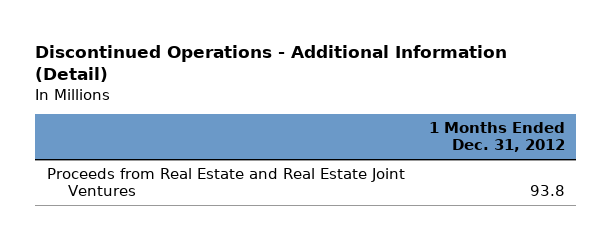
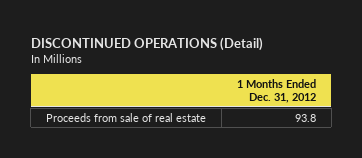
[35,44,508,83] Discontinued Operations - Additional Information (Detail) -> [30,37,263,52] DISCONTINUED OPERATIONS (Detail)
[47,168,406,197] Proceeds from Real Estate and Real Estate Joint Ventures -> [46,112,207,122] Proceeds from sale of real estate

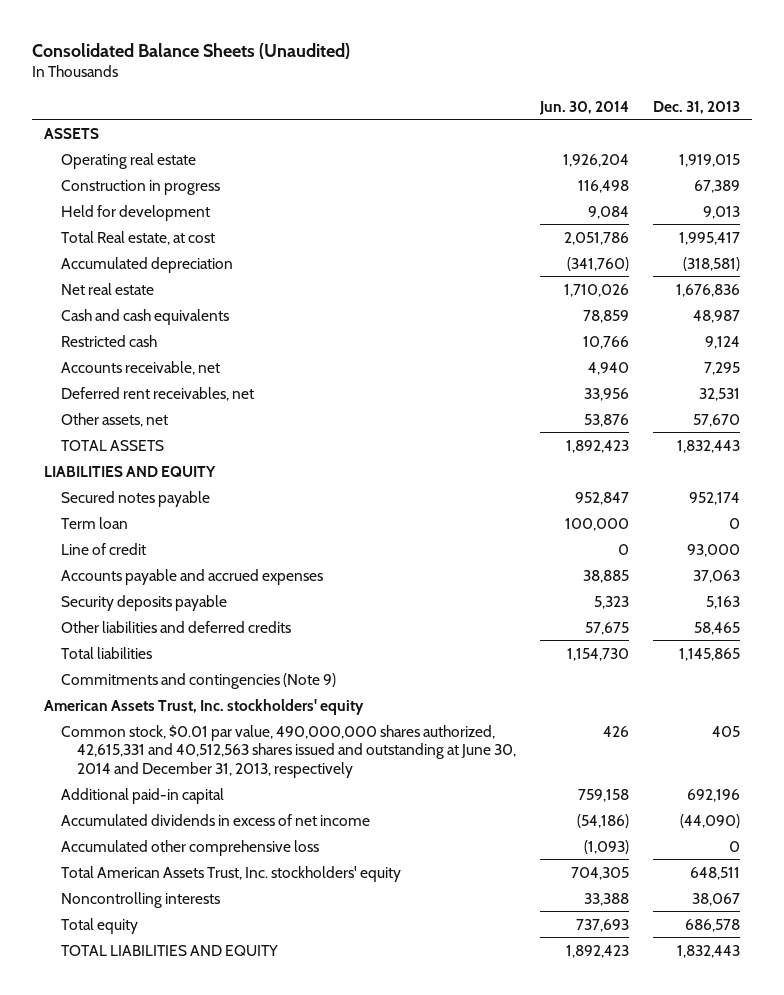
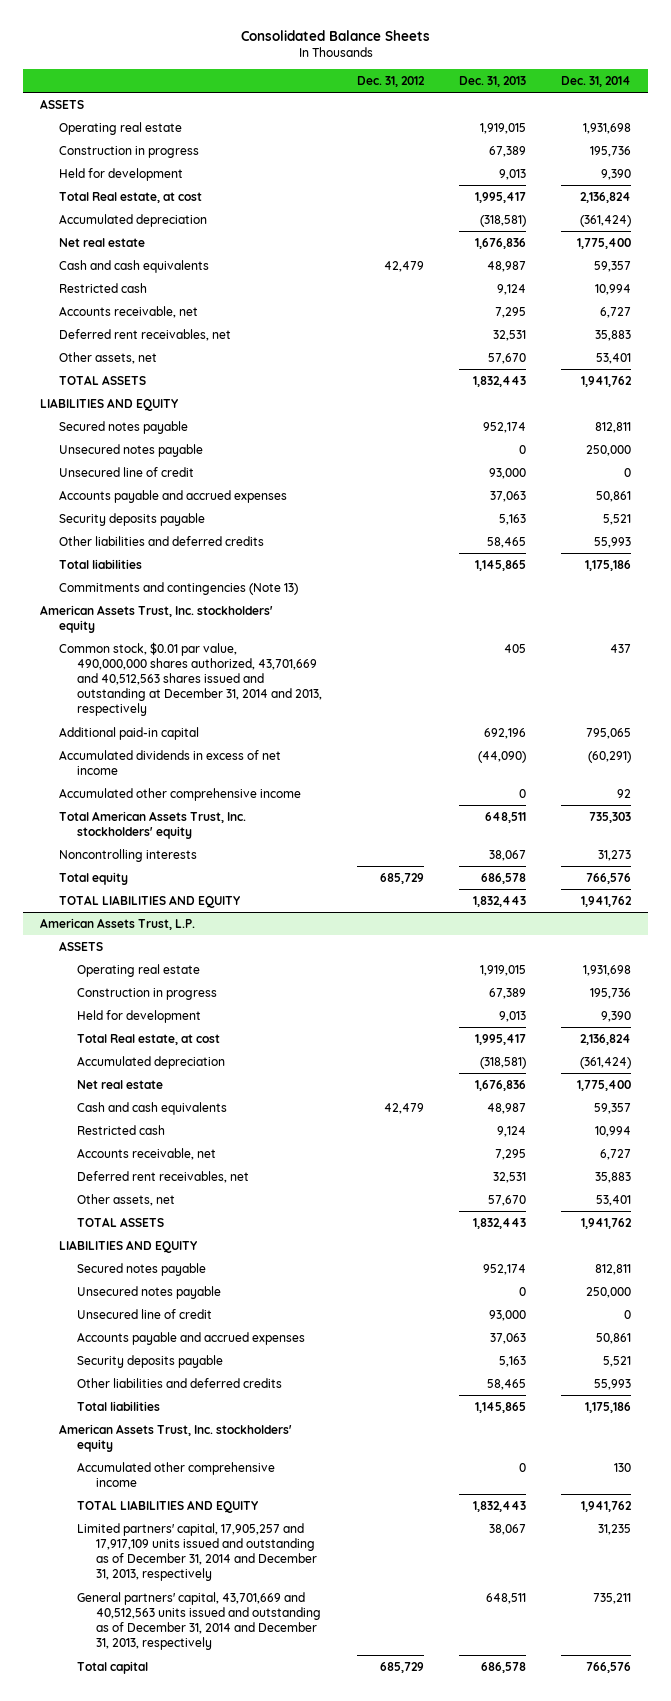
[32,42,351,59] Consolidated Balance Sheets (Unaudited) -> [240,30,430,42] Consolidated Balance Sheets
[538,100,629,115] Jun. 30, 2014 -> none
none -> [357,75,426,87] Dec. 31, 2012
none -> [560,75,631,87] Dec. 31, 2014
[60,516,128,529] Term loan -> [58,443,203,457] Unsecured notes payable
[60,542,146,555] Line of credit -> [58,466,194,477] Unsecured line of credit
[60,672,336,689] Commitments and contingencies (Note 9) -> [58,581,298,595] Commitments and contingencies (Note 13)
[60,724,516,778] Common stock, $0.01 par value, 490,000,000 shares authorized, 42,615,331 and 40,512,563 shares issued and outstanding at June 30, 2014 and December 31, 2013, respectively -> [58,641,323,717] Common stock, $0.01 par value, 490,000,000 shares authorized, 43,701,669 and 40,512,563 shares issued and outstanding at December 31, 2014 and 2013, respectively
[60,839,319,856] Accumulated other comprehensive loss -> [58,787,301,801] Accumulated other comprehensive income
none -> [40,917,196,930] American Assets Trust, L.P.
none -> [58,940,103,951] ASSETS
none -> [77,963,201,977] Operating real estate
none -> [77,987,218,1000] Construction in progress
none -> [77,1009,202,1023] Held for development
none -> [77,1033,221,1045] Total Real estate, at cost
none -> [77,1055,226,1069] Accumulated depreciation
none -> [77,1079,164,1089] Net real estate
none -> [77,1101,228,1115] Cash and cash equivalents
none -> [77,1124,166,1135] Restricted cash
none -> [77,1147,217,1160] Accounts receivable, net
none -> [77,1170,250,1183] Deferred rent receivables, net
none -> [77,1193,176,1206] Other assets, net
none -> [77,1216,165,1227] TOTAL ASSETS
none -> [58,1239,197,1253] LIABILITIES AND EQUITY
none -> [77,1262,207,1276] Secured notes payable
none -> [77,1285,222,1299] Unsecured notes payable
none -> [77,1308,213,1319] Unsecured line of credit
none -> [77,1331,306,1345] Accounts payable and accrued expenses
none -> [77,1354,224,1368] Security deposits payable
none -> [77,1377,283,1388] Other liabilities and deferred credits
none -> [77,1400,161,1411] Total liabilities
none -> [58,1423,292,1452] American Assets Trust, Inc. stockholders' equity
none -> [77,1461,276,1487] Accumulated other comprehensive income
none -> [77,1499,259,1513] TOTAL LIABILITIES AND EQUITY
none -> [77,1522,317,1582] Limited partners' capital, 17,905,257 and 17,917,109 units issued and outstanding as of December 31, 2014 and December 31, 2013, respectively
none -> [77,1591,321,1651] General partners' capital, 43,701,669 and 40,512,563 units issued and outstanding as of December 31, 2014 and December 31, 2013, respectively
none -> [77,1660,149,1674] Total capital

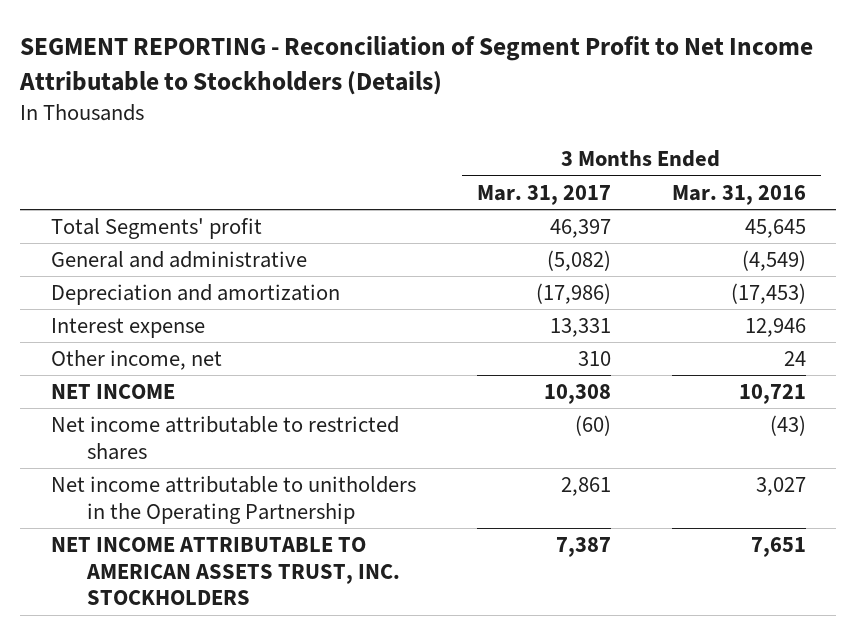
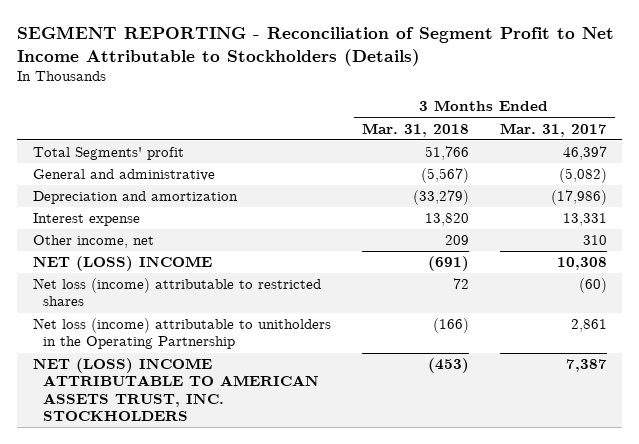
[671,184,806,205] Mar. 31, 2016 -> none
none -> [361,122,469,137] Mar. 31, 2018
[50,384,175,400] NET INCOME -> [32,256,212,272] NET (LOSS) INCOME
[50,416,399,460] Net income attributable to restricted shares -> [32,278,321,307] Net loss (income) attributable to restricted shares
[50,476,416,524] Net income attributable to unitholders in the Operating Partnership -> [32,318,331,350] Net loss (income) attributable to unitholders in the Operating Partnership
[50,537,400,606] NET INCOME ATTRIBUTABLE TO AMERICAN ASSETS TRUST, INC. STOCKHOLDERS -> [32,358,319,422] NET (LOSS) INCOME ATTRIBUTABLE TO AMERICAN ASSETS TRUST, INC. STOCKHOLDERS

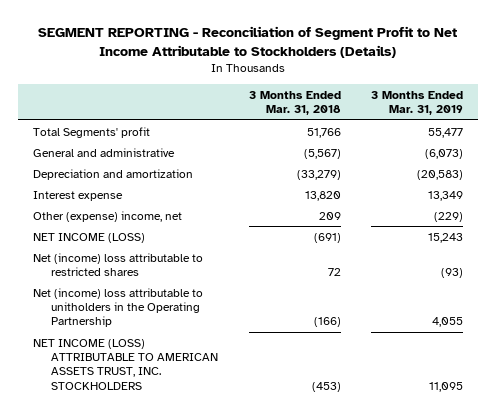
[499,122,607,137] Mar. 31, 2017 -> none
none -> [371,91,464,116] 3 Months Ended Mar. 31, 2019
[32,235,154,249] Other income, net -> [32,210,182,222] Other (expense) income, net
[32,256,212,272] NET (LOSS) INCOME -> [32,232,145,243] NET INCOME (LOSS)
[32,278,321,307] Net loss (income) attributable to restricted shares -> [32,252,203,276] Net (income) loss attributable to restricted shares
[32,318,331,350] Net loss (income) attributable to unitholders in the Operating Partnership -> [32,287,203,328] Net (income) loss attributable to unitholders in the Operating Partnership
[32,358,319,422] NET (LOSS) INCOME ATTRIBUTABLE TO AMERICAN ASSETS TRUST, INC. STOCKHOLDERS -> [32,338,219,390] NET INCOME (LOSS) ATTRIBUTABLE TO AMERICAN ASSETS TRUST, INC. STOCKHOLDERS

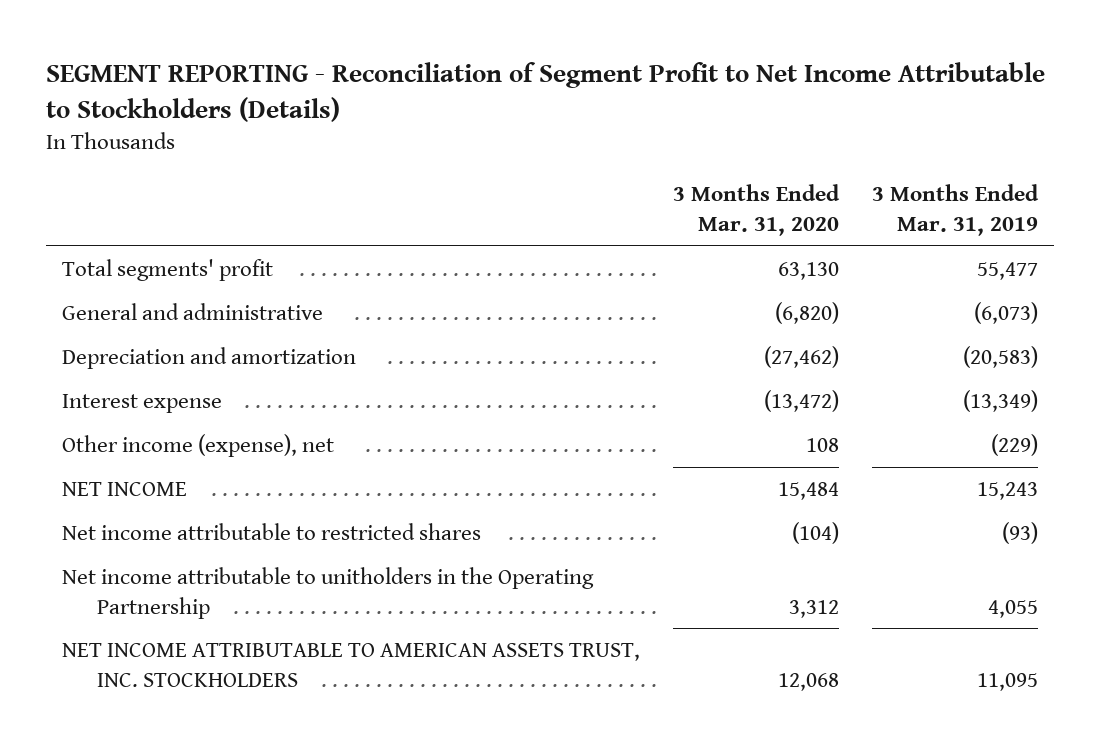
[248,91,341,116] 3 Months Ended Mar. 31, 2018 -> none
none -> [673,184,841,237] 3 Months Ended Mar. 31, 2020
[32,126,150,138] Total Segments' profit -> [62,258,274,281] Total segments' profit
[428,190,464,201] 13,349 -> [962,389,1038,412] (13,349)
[32,210,182,222] Other (expense) income, net -> [62,433,335,457] Other income (expense), net
[32,232,145,243] NET INCOME (LOSS) -> [62,481,188,496] NET INCOME
[32,252,203,276] Net (income) loss attributable to restricted shares -> [62,522,482,540] Net income attributable to restricted shares
[32,287,203,328] Net (income) loss attributable to unitholders in the Operating Partnership -> [62,566,595,619] Net income attributable to unitholders in the Operating Partnership
[32,338,219,390] NET INCOME (LOSS) ATTRIBUTABLE TO AMERICAN ASSETS TRUST, INC. STOCKHOLDERS -> [62,642,641,687] NET INCOME ATTRIBUTABLE TO AMERICAN ASSETS TRUST, INC. STOCKHOLDERS

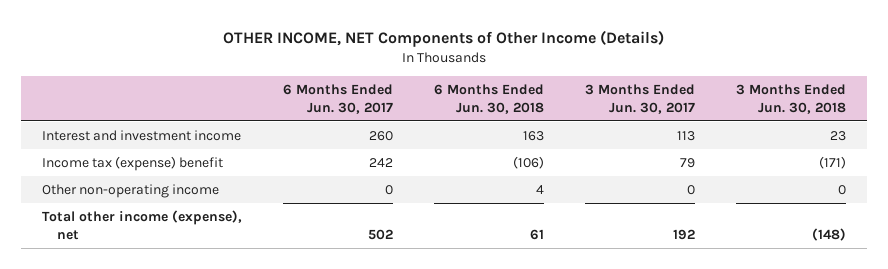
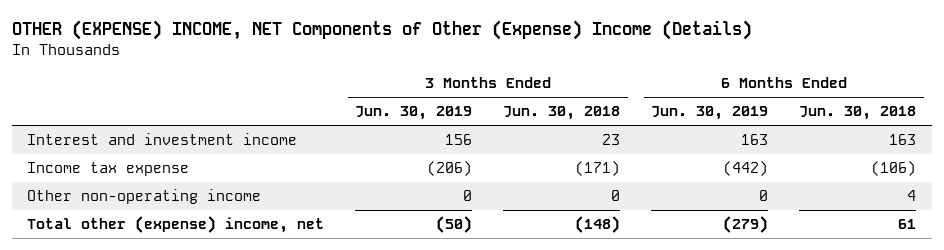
[222,29,664,47] OTHER INCOME, NET Components of Other Income (Details) -> [12,19,753,40] OTHER (EXPENSE) INCOME, NET Components of Other (Expense) Income (Details)
[282,84,393,114] 6 Months Ended Jun. 30, 2017 -> none
[584,84,695,114] 3 Months Ended Jun. 30, 2017 -> none
none -> [355,106,473,121] Jun. 30, 2019
none -> [651,106,769,121] Jun. 30, 2019
[41,155,223,171] Income tax (expense) benefit -> [27,162,190,177] Income tax expense
[41,209,242,240] Total other income (expense), net -> [27,216,325,234] Total other (expense) income, net

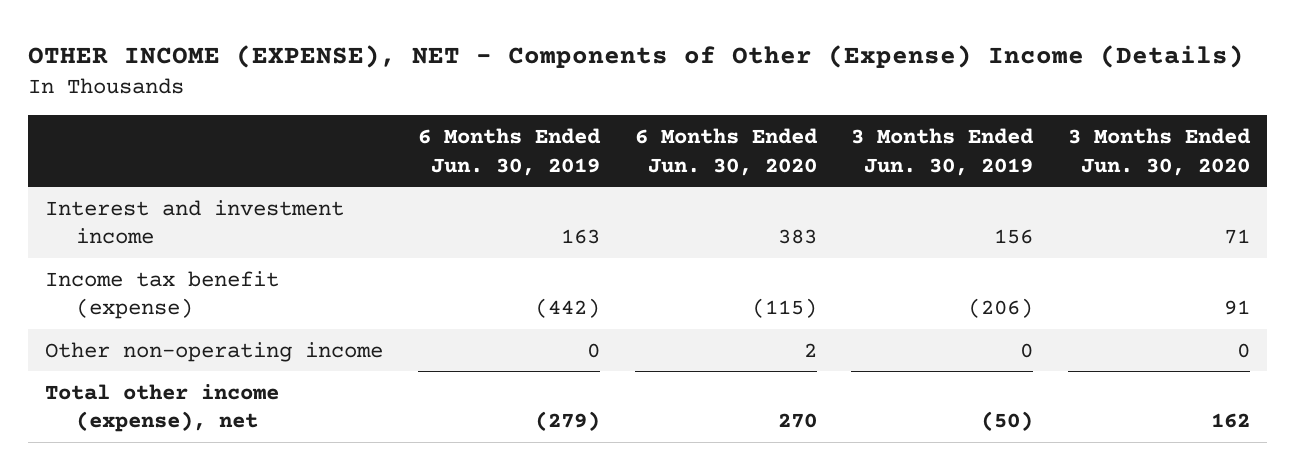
[12,19,753,40] OTHER (EXPENSE) INCOME, NET Components of Other (Expense) Income (Details) -> [28,44,1245,68] OTHER INCOME (EXPENSE), NET - Components of Other (Expense) Income (Details)
[503,106,621,121] Jun. 30, 2018 -> none
[799,106,917,121] Jun. 30, 2018 -> none
none -> [634,128,818,176] 6 Months Ended Jun. 30, 2020
none -> [1068,128,1252,176] 3 Months Ended Jun. 30, 2020
[27,162,190,177] Income tax expense -> [45,270,280,320] Income tax benefit (expense)
[27,216,325,234] Total other (expense) income, net -> [45,383,280,433] Total other income (expense), net

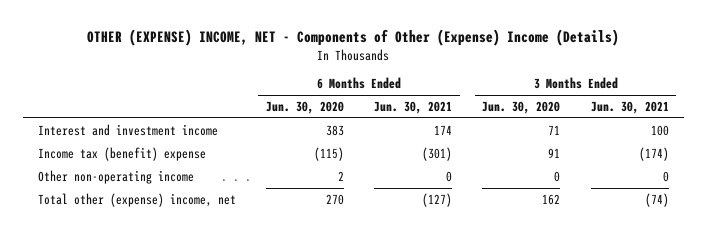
[28,44,1245,68] OTHER INCOME (EXPENSE), NET - Components of Other (Expense) Income (Details) -> [87,29,620,47] OTHER (EXPENSE) INCOME, NET - Components of Other (Expense) Income (Details)
[418,128,602,176] 6 Months Ended Jun. 30, 2019 -> none
[851,128,1035,176] 3 Months Ended Jun. 30, 2019 -> none
none -> [374,101,453,115] Jun. 30, 2021
none -> [590,101,669,115] Jun. 30, 2021
[45,270,280,320] Income tax benefit (expense) -> [37,146,206,161] Income tax (benefit) expense
[45,383,280,433] Total other income (expense), net -> [37,192,236,207] Total other (expense) income, net

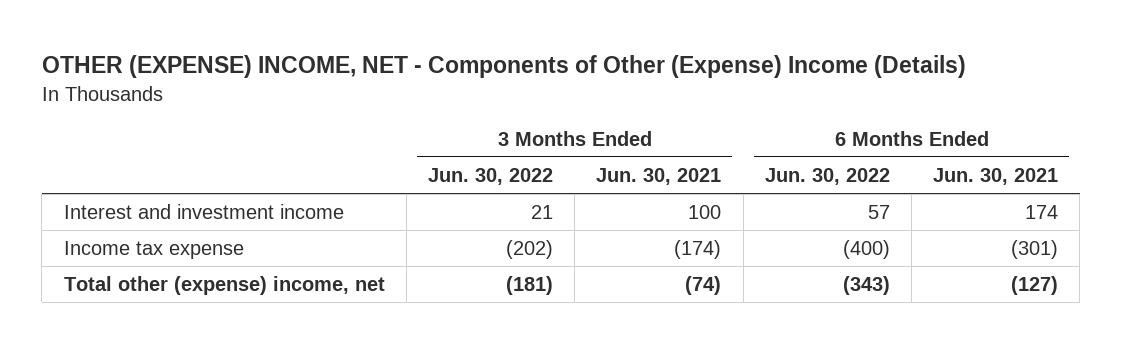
[265,101,344,115] Jun. 30, 2020 -> none
[482,101,561,115] Jun. 30, 2020 -> none
none -> [428,168,554,186] Jun. 30, 2022
none -> [764,168,890,186] Jun. 30, 2022
[37,169,194,184] Other non-operating income -> none
[37,146,206,161] Income tax (benefit) expense -> [63,241,244,260] Income tax expense

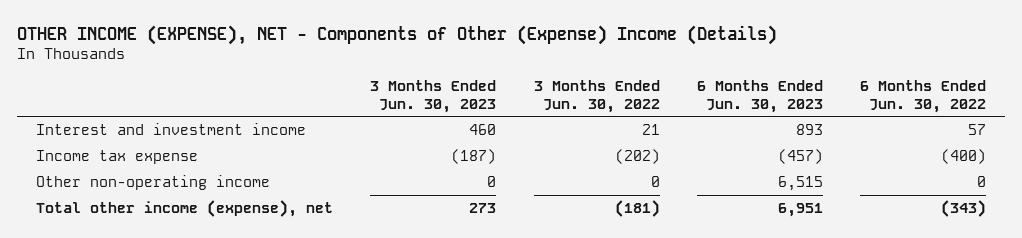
[41,55,966,79] OTHER (EXPENSE) INCOME, NET - Components of Other (Expense) Income (Details) -> [17,24,778,45] OTHER INCOME (EXPENSE), NET - Components of Other (Expense) Income (Details)
[596,168,722,186] Jun. 30, 2021 -> none
[933,168,1059,186] Jun. 30, 2021 -> none
none -> [370,80,497,113] 3 Months Ended Jun. 30, 2023
none -> [697,80,824,113] 6 Months Ended Jun. 30, 2023
none -> [35,174,270,190] Other non-operating income
[63,276,385,296] Total other (expense) income, net -> [35,199,333,217] Total other income (expense), net

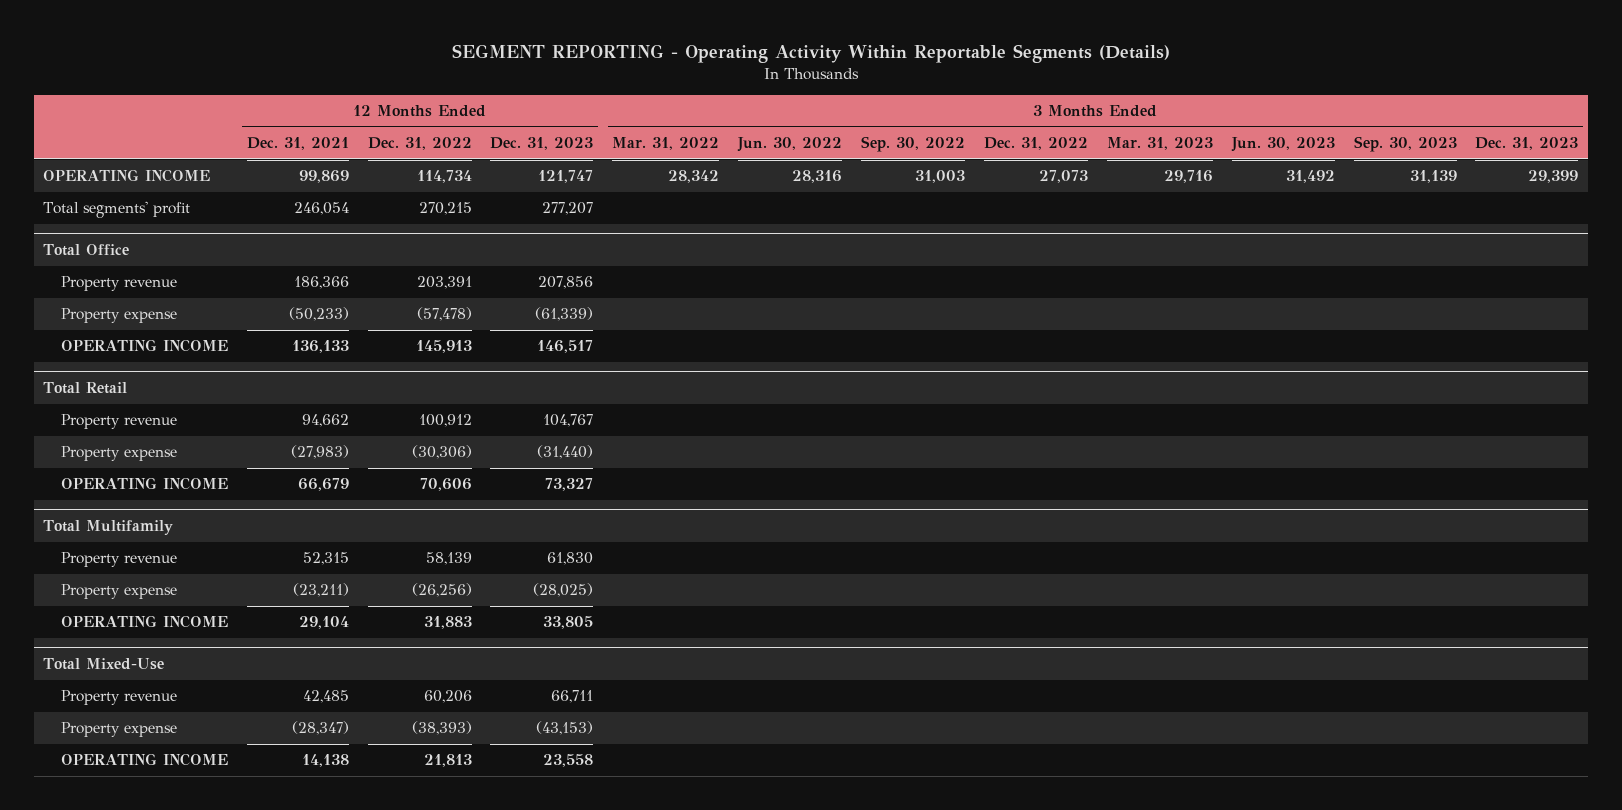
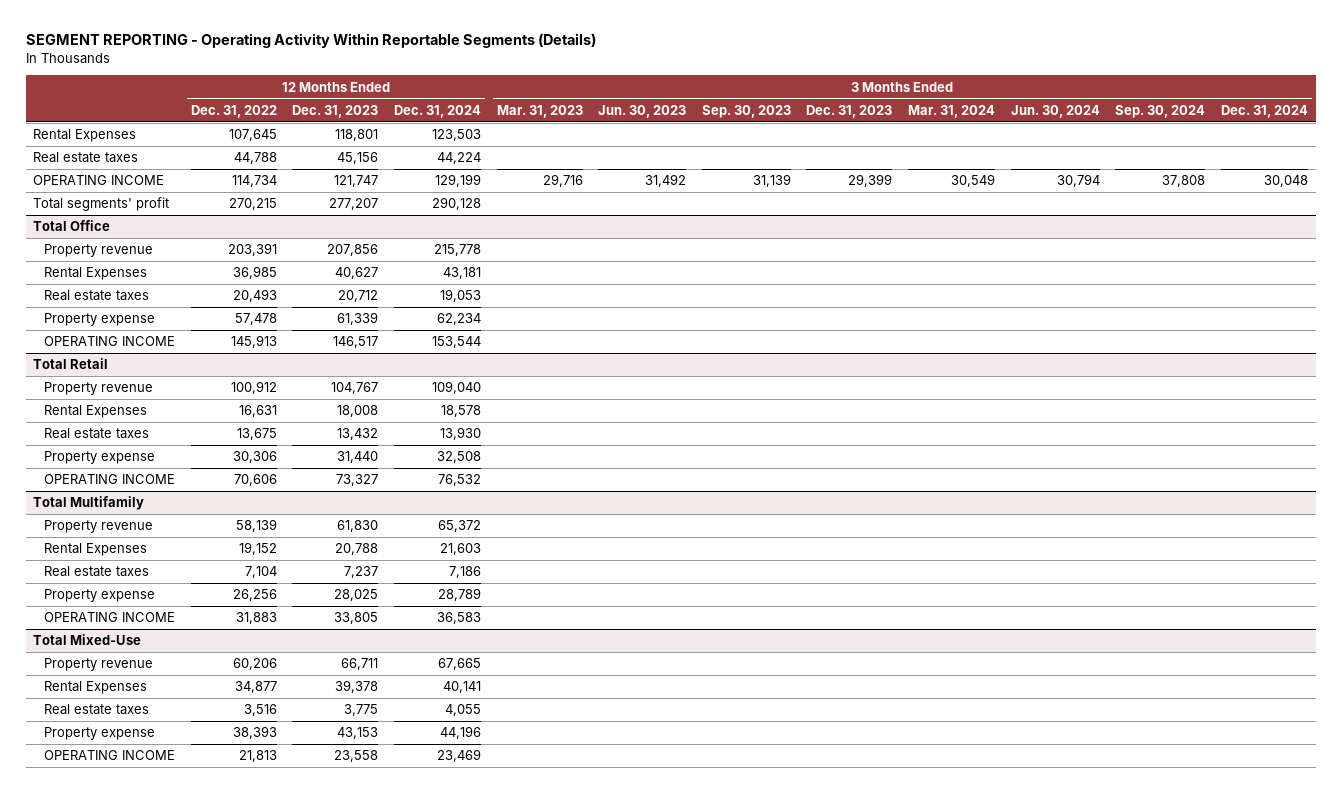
[246,137,349,151] Dec. 31, 2021 -> none
[612,137,720,151] Mar. 31, 2022 -> none
[737,137,843,153] Jun. 30, 2022 -> none
[861,136,966,153] Sep. 30, 2022 -> none
[983,137,1088,151] Dec. 31, 2022 -> none
none -> [394,104,482,118] Dec. 31, 2024
none -> [907,104,995,118] Mar. 31, 2024
none -> [1010,104,1100,118] Jun. 30, 2024
none -> [1115,104,1206,118] Sep. 30, 2024
none -> [1220,104,1308,118] Dec. 31, 2024
none -> [33,129,137,143] Rental Expenses
none -> [33,152,139,164] Real estate taxes
none -> [44,267,148,281] Rental Expenses
none -> [44,290,150,302] Real estate taxes
[416,307,472,322] (57,478) -> [234,313,277,326] 57,478
[535,307,594,322] (61,339) -> [337,312,379,326] 61,339
none -> [44,405,148,419] Rental Expenses
none -> [44,428,150,440] Real estate taxes
[411,445,472,460] (30,306) -> [232,451,277,464] 30,306
[537,445,594,460] (31,440) -> [337,451,379,464] 31,440
none -> [44,543,148,557] Rental Expenses
none -> [44,566,150,578] Real estate taxes
[411,583,472,598] (26,256) -> [232,589,277,602] 26,256
[533,583,594,598] (28,025) -> [334,589,379,602] 28,025
none -> [44,681,148,695] Rental Expenses
none -> [44,704,150,716] Real estate taxes
[411,721,472,736] (38,393) -> [232,726,277,740] 38,393
[536,721,594,736] (43,153) -> [337,727,379,740] 43,153

